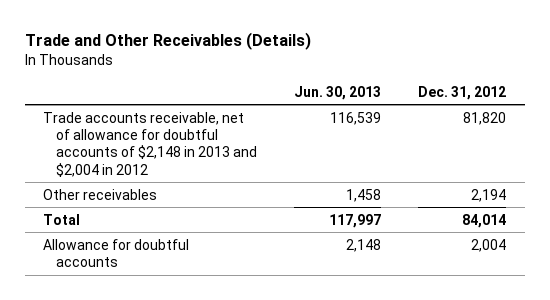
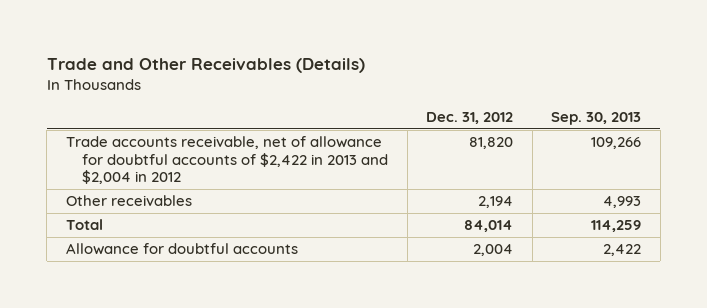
[293,85,381,100] Jun. 30, 2013 -> none
none -> [551,112,642,126] Sep. 30, 2013
[43,111,257,177] Trade accounts receivable, net of allowance for doubtful accounts of $2,148 in 2013 and $2,004 in 2012 -> [65,136,389,185] Trade accounts receivable, net of allowance for doubtful accounts of $2,422 in 2013 and $2,004 in 2012

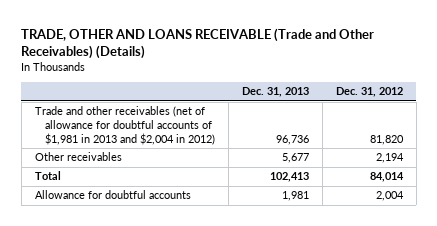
[46,58,365,74] Trade and Other Receivables (Details) -> [21,27,375,59] TRADE, OTHER AND LOANS RECEIVABLE (Trade and Other Receivables) (Details)
[551,112,642,126] Sep. 30, 2013 -> none
none -> [241,87,309,98] Dec. 31, 2013
[65,136,389,185] Trade accounts receivable, net of allowance for doubtful accounts of $2,422 in 2013 and $2,004 in 2012 -> [34,106,216,146] Trade and other receivables (net of allowance for doubtful accounts of $1,981 in 2013 and $2,004 in 2012)

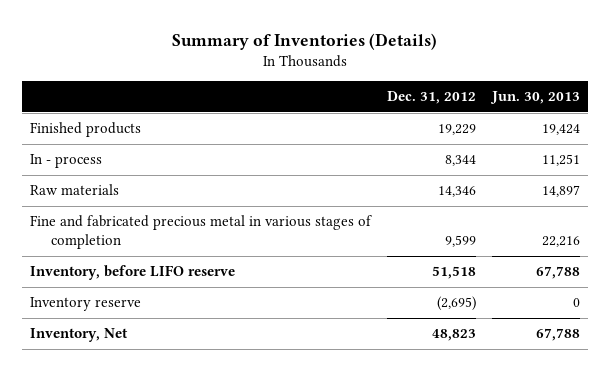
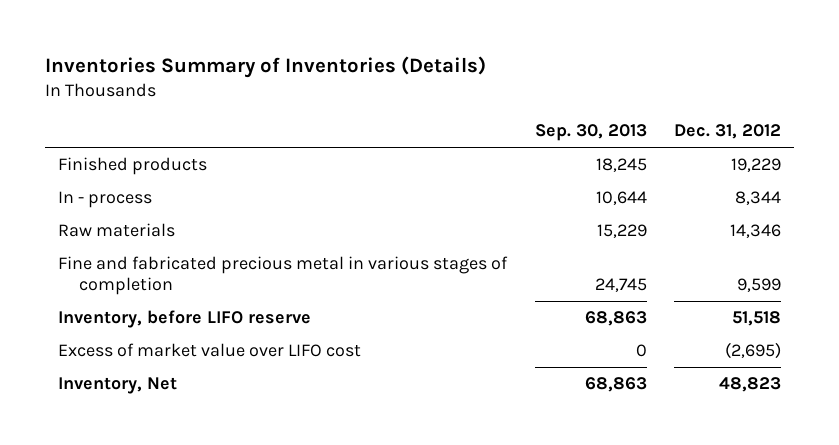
[171,32,437,50] Summary of Inventories (Details) -> [44,56,486,79] Inventories Summary of Inventories (Details)
[489,91,580,105] Jun. 30, 2013 -> none
none -> [534,124,647,142] Sep. 30, 2013
[30,297,142,312] Inventory reserve -> [58,343,362,358] Excess of market value over LIFO cost

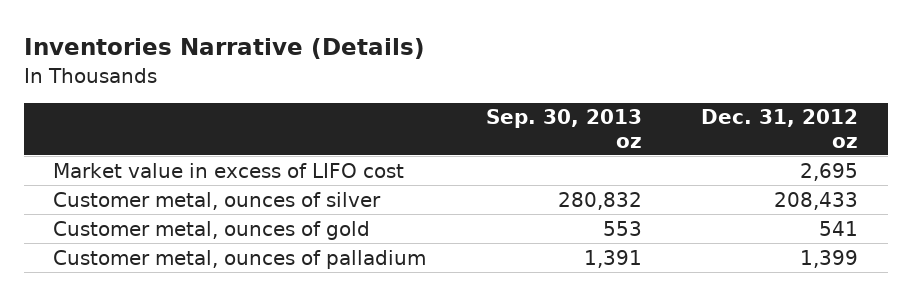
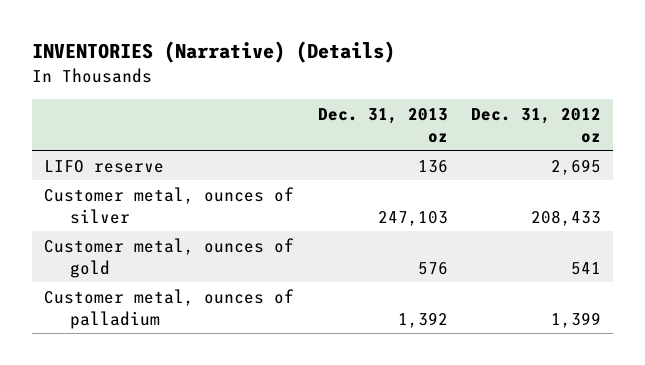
[23,38,425,60] Inventories Narrative (Details) -> [31,41,395,64] INVENTORIES (Narrative) (Details)
[485,109,642,148] Sep. 30, 2013 oz -> none
none -> [317,107,448,143] Dec. 31, 2013 oz
[53,162,405,178] Market value in excess of LIFO cost -> [43,159,164,173] LIFO reserve

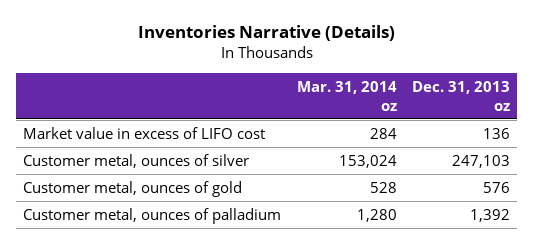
[31,41,395,64] INVENTORIES (Narrative) (Details) -> [137,25,395,42] Inventories Narrative (Details)
[471,107,602,143] Dec. 31, 2012 oz -> none
none -> [296,80,397,111] Mar. 31, 2014 oz
[43,159,164,173] LIFO reserve -> [23,126,266,139] Market value in excess of LIFO cost

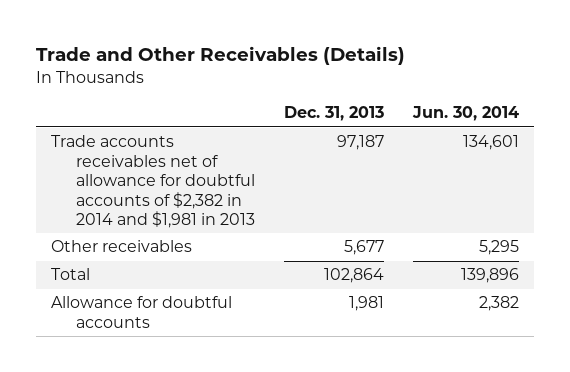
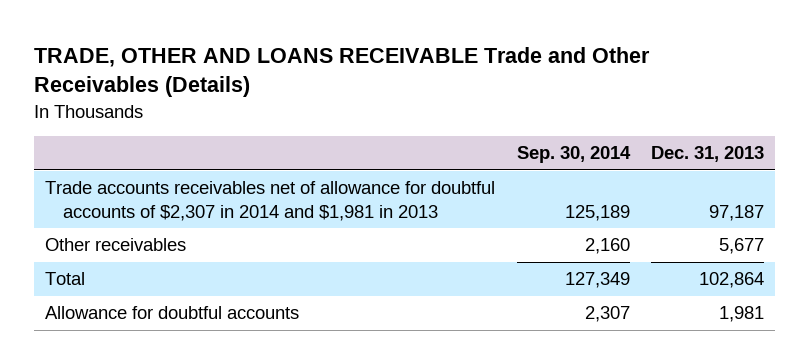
[36,46,406,66] Trade and Other Receivables (Details) -> [34,47,651,98] TRADE, OTHER AND LOANS RECEIVABLE Trade and Other Receivables (Details)
[412,106,520,122] Jun. 30, 2014 -> none
none -> [516,146,631,164] Sep. 30, 2014
[50,135,255,229] Trade accounts receivables net of allowance for doubtful accounts of $2,382 in 2014 and $1,981 in 2013 -> [45,181,496,221] Trade accounts receivables net of allowance for doubtful accounts of $2,307 in 2014 and $1,981 in 2013

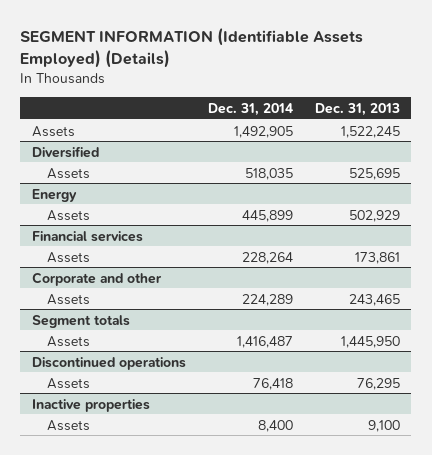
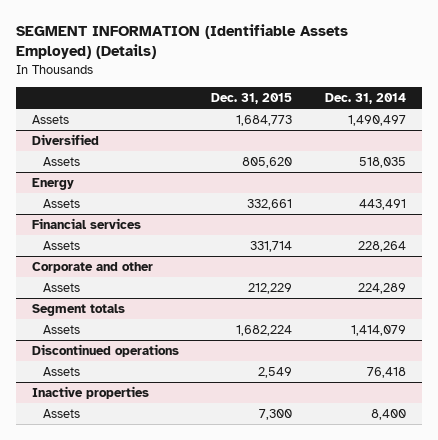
[315,102,401,116] Dec. 31, 2013 -> none
none -> [211,92,293,104] Dec. 31, 2015
[233,125,293,138] 1,492,905 -> [348,115,407,127] 1,490,497
[241,209,293,222] 445,899 -> [359,199,407,211] 443,491
[236,335,293,348] 1,416,487 -> [351,325,407,337] 1,414,079

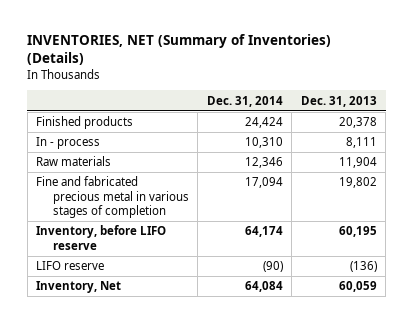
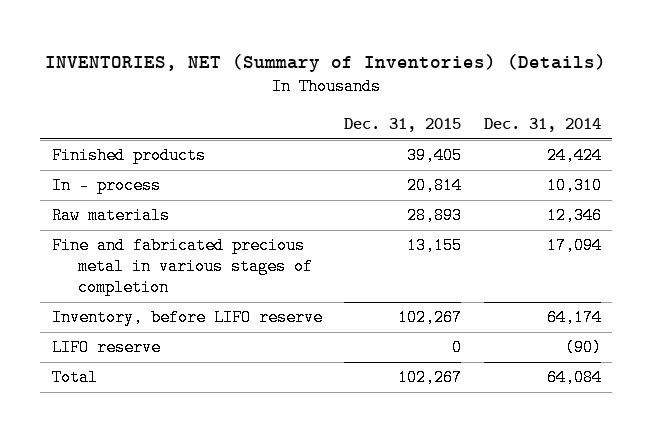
[300,95,377,107] Dec. 31, 2013 -> none
none -> [344,117,462,132] Dec. 31, 2015
[36,281,122,294] Inventory, Net -> [51,369,98,387] Total

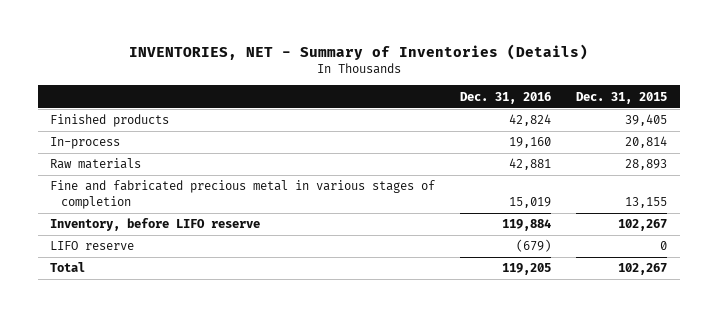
[45,53,607,72] INVENTORIES, NET (Summary of Inventories) (Details) -> [128,43,588,60] INVENTORIES, NET - Summary of Inventories (Details)
[483,117,601,132] Dec. 31, 2014 -> none
none -> [460,91,552,104] Dec. 31, 2016
[51,177,161,195] In - process -> [50,137,121,150] In-process

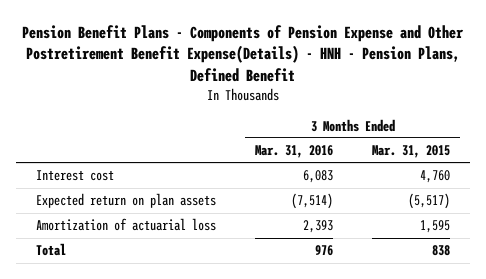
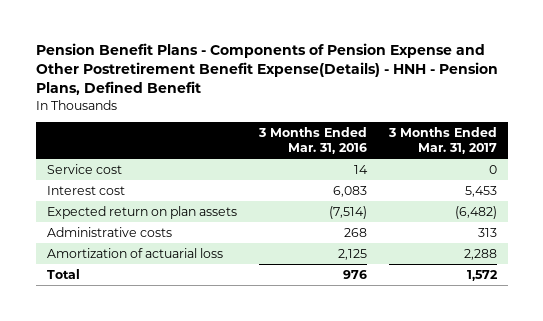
[372,145,451,159] Mar. 31, 2015 -> none
none -> [387,127,497,154] 3 Months Ended Mar. 31, 2017
none -> [46,163,122,174] Service cost
none -> [46,226,172,237] Administrative costs
[303,220,334,234] 2,393 -> [337,248,367,260] 2,125

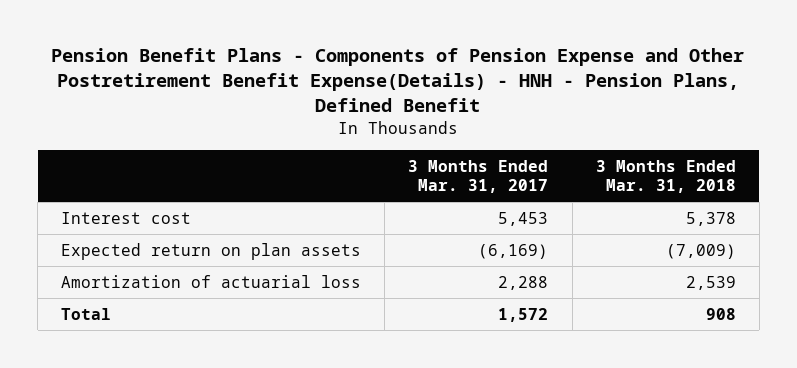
[257,127,367,154] 3 Months Ended Mar. 31, 2016 -> none
none -> [595,159,736,194] 3 Months Ended Mar. 31, 2018
[46,163,122,174] Service cost -> none
[46,226,172,237] Administrative costs -> none
[454,205,497,219] (6,482) -> [478,243,549,259] (6,169)

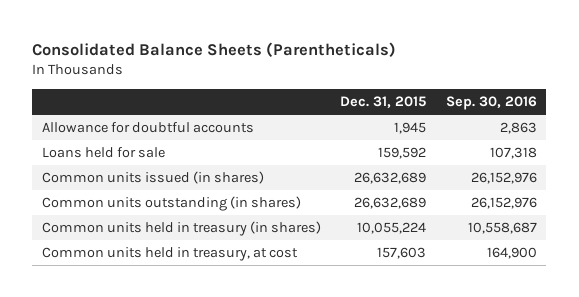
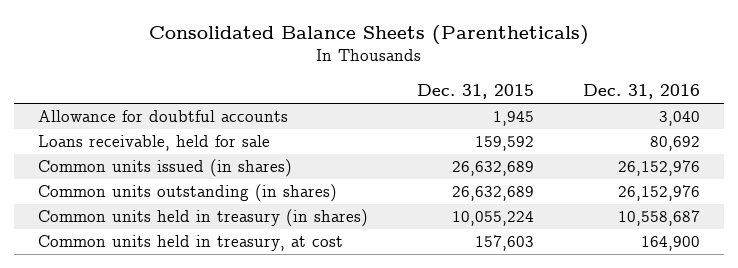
[445,96,537,111] Sep. 30, 2016 -> none
none -> [582,84,700,100] Dec. 31, 2016
[42,147,166,159] Loans held for sale -> [38,135,271,152] Loans receivable, held for sale

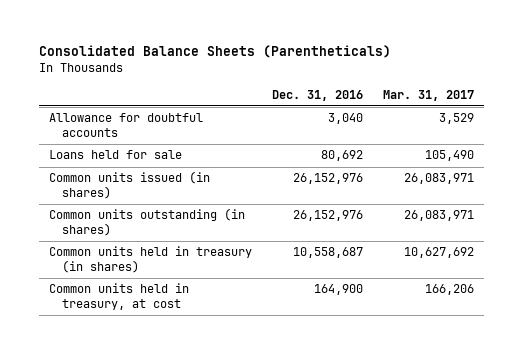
[416,84,534,100] Dec. 31, 2015 -> none
none -> [383,89,475,101] Mar. 31, 2017
[38,135,271,152] Loans receivable, held for sale -> [48,150,182,160] Loans held for sale

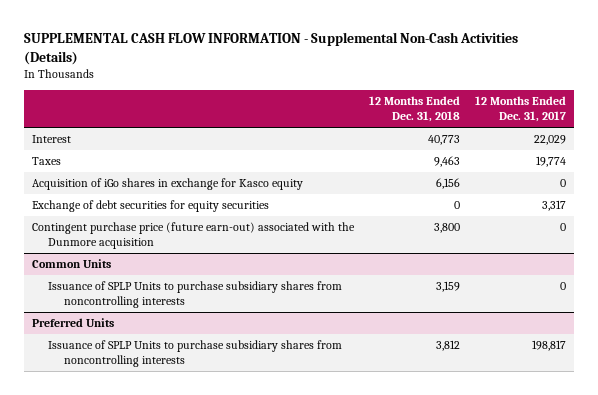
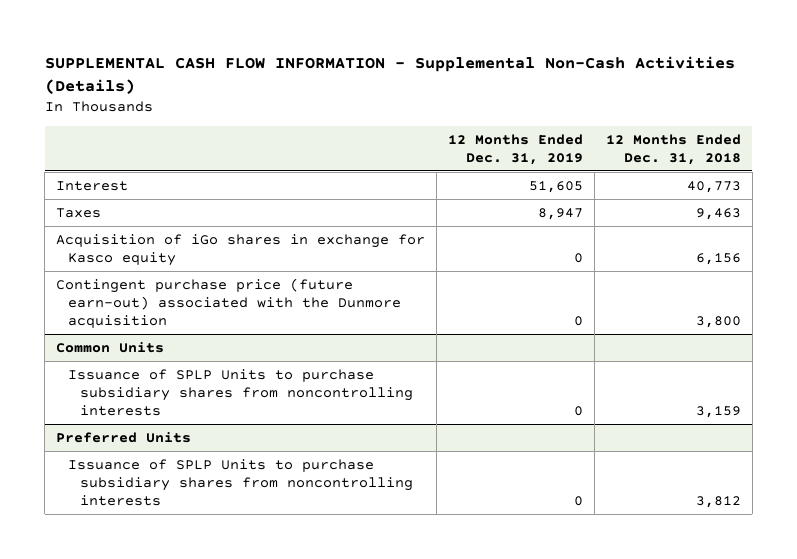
[475,96,567,123] 12 Months Ended Dec. 31, 2017 -> none
none -> [447,133,583,165] 12 Months Ended Dec. 31, 2019
[31,200,269,213] Exchange of debt securities for equity securities -> none

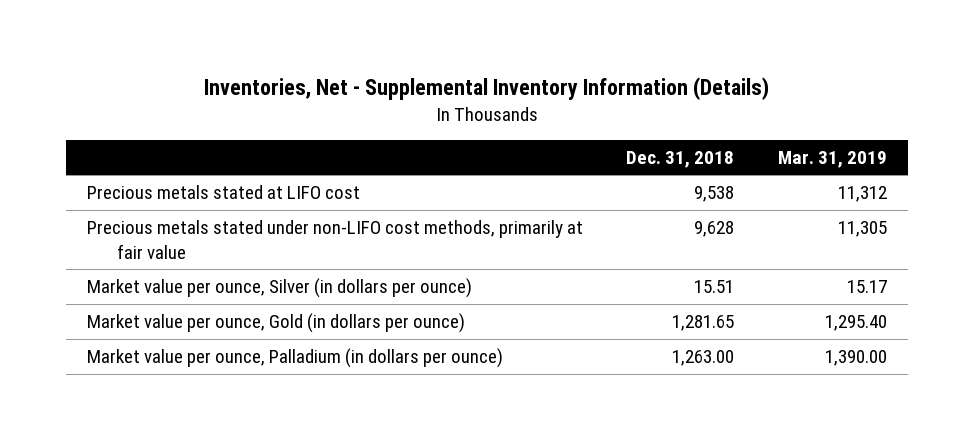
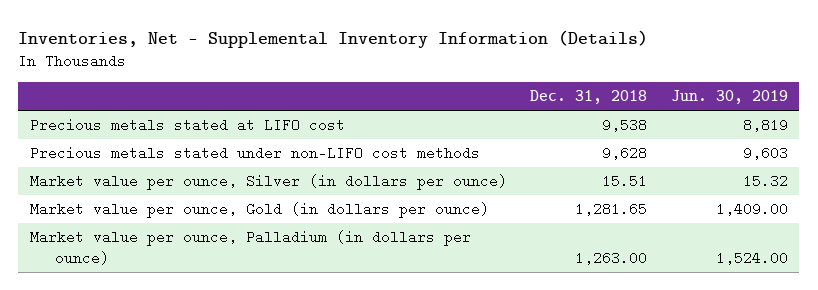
[777,150,887,168] Mar. 31, 2019 -> none
none -> [670,90,788,105] Jun. 30, 2019
[87,220,584,259] Precious metals stated under non-LIFO cost methods, primarily at fair value -> [29,145,480,160] Precious metals stated under non-LIFO cost methods

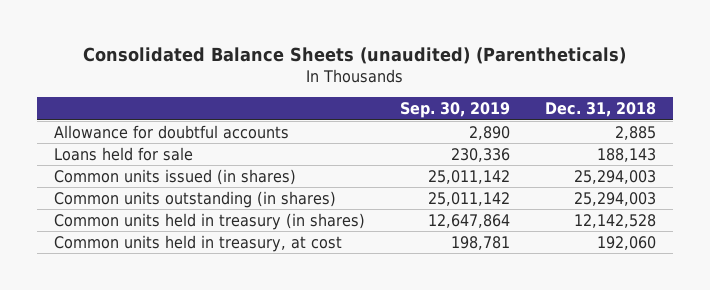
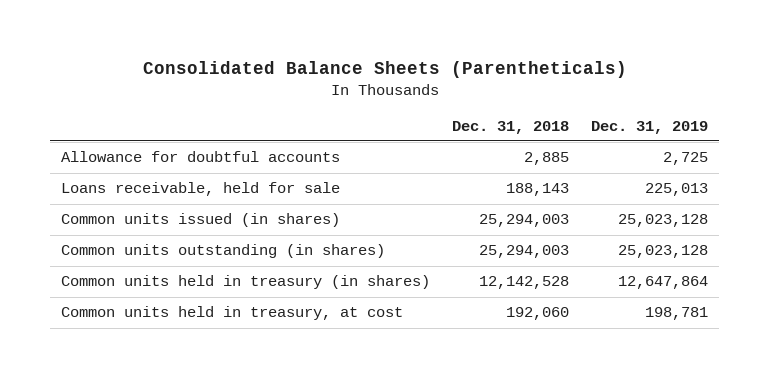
[82,46,626,64] Consolidated Balance Sheets (unaudited) (Parentheticals) -> [142,61,627,79] Consolidated Balance Sheets (Parentheticals)
[399,102,510,119] Sep. 30, 2019 -> none
none -> [591,120,709,134] Dec. 31, 2019
[54,146,194,161] Loans held for sale -> [61,182,341,197] Loans receivable, held for sale

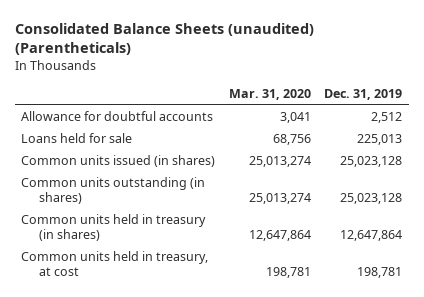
[142,61,627,79] Consolidated Balance Sheets (Parentheticals) -> [14,22,314,56] Consolidated Balance Sheets (unaudited) (Parentheticals)
[452,120,570,134] Dec. 31, 2018 -> none
none -> [228,88,311,100] Mar. 31, 2020
[663,152,709,166] 2,725 -> [371,111,403,123] 2,512
[61,182,341,197] Loans receivable, held for sale -> [21,132,133,143] Loans held for sale

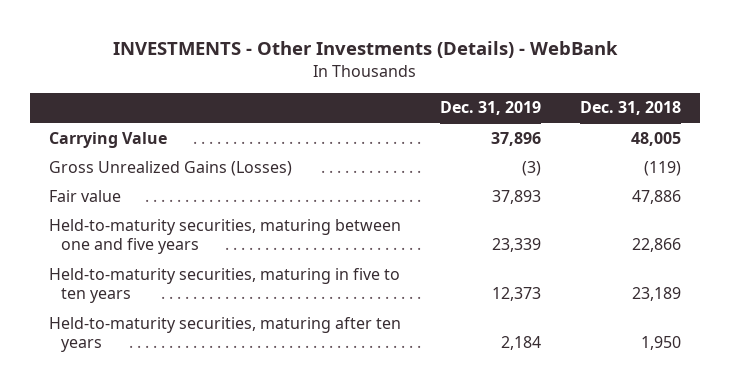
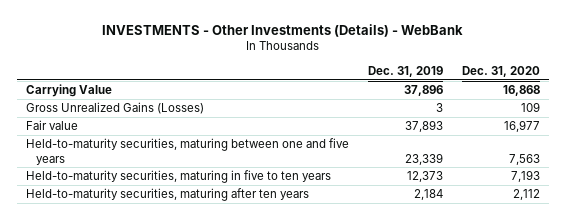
[580,101,682,116] Dec. 31, 2018 -> none
none -> [461,65,540,77] Dec. 31, 2020
[522,160,542,176] (3) -> [435,103,443,113] 3

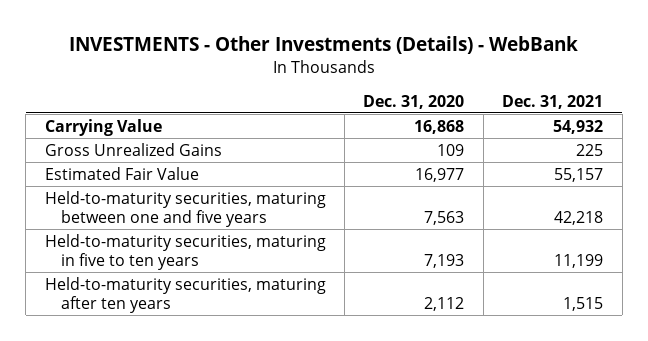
[367,65,443,77] Dec. 31, 2019 -> none
none -> [502,94,604,109] Dec. 31, 2021
[26,102,205,115] Gross Unrealized Gains (Losses) -> [44,142,222,156] Gross Unrealized Gains
[26,120,79,131] Fair value -> [44,166,199,180] Estimated Fair Value

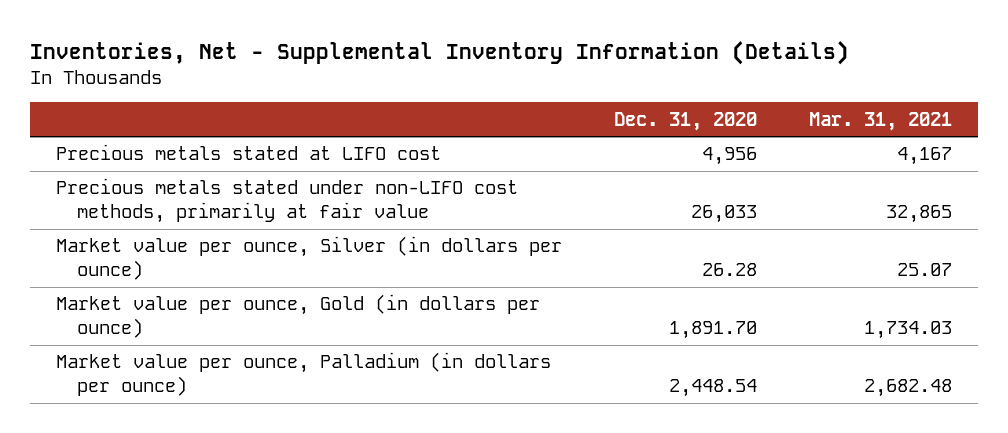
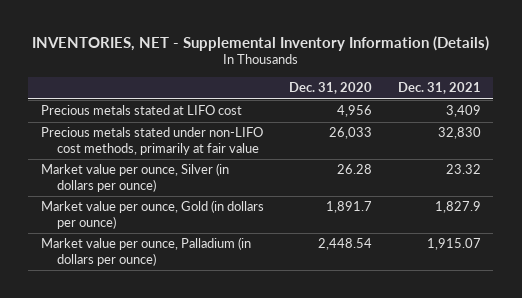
[30,41,850,66] Inventories, Net - Supplemental Inventory Information (Details) -> [31,35,489,51] INVENTORIES, NET - Supplemental Inventory Information (Details)
[809,111,953,131] Mar. 31, 2021 -> none
none -> [397,82,481,95] Dec. 31, 2021
[669,321,758,340] 1,891.70 -> [326,201,373,214] 1,891.7

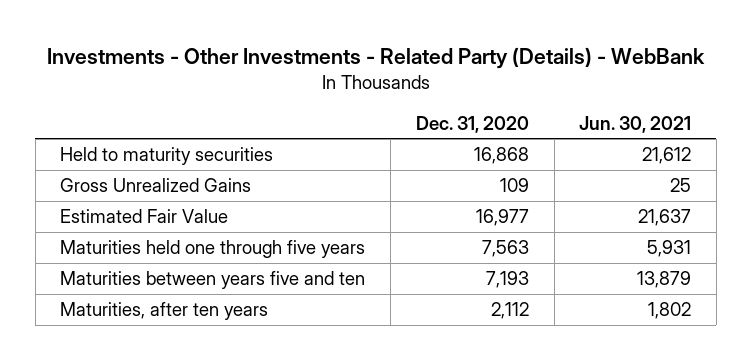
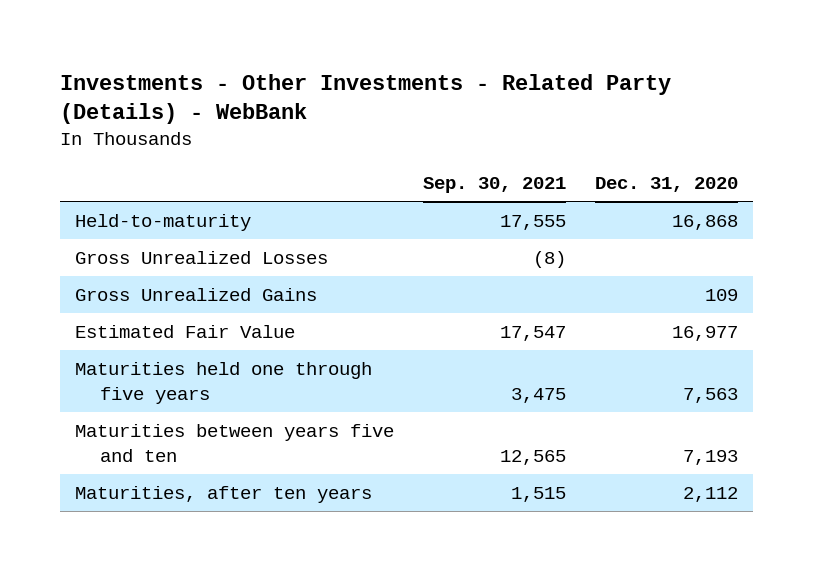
[579,115,692,133] Jun. 30, 2021 -> none
none -> [423,177,567,194] Sep. 30, 2021
[60,147,274,166] Held to maturity securities -> [74,213,251,231] Held-to-maturity
none -> [74,250,328,264] Gross Unrealized Losses

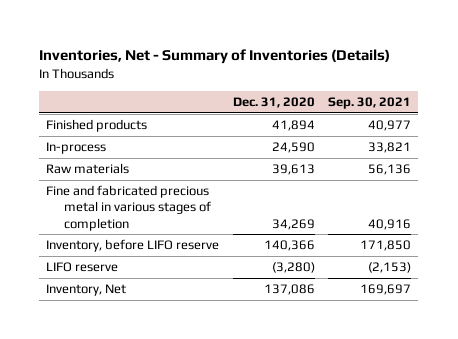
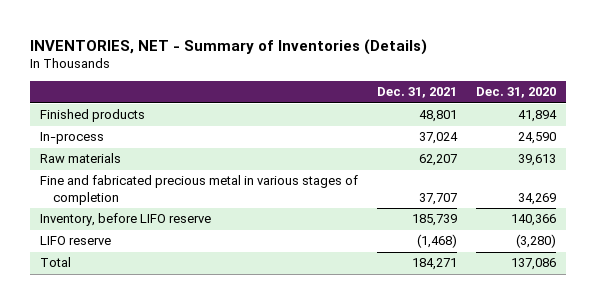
[39,48,391,64] Inventories, Net - Summary of Inventories (Details) -> [30,38,428,55] INVENTORIES, NET - Summary of Inventories (Details)
[328,97,412,110] Sep. 30, 2021 -> none
none -> [377,87,458,99] Dec. 31, 2021
[46,284,127,297] Inventory, Net -> [39,257,71,268] Total

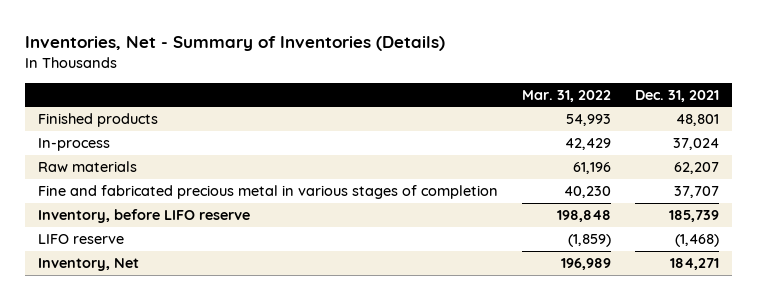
[30,38,428,55] INVENTORIES, NET - Summary of Inventories (Details) -> [25,36,446,52] Inventories, Net - Summary of Inventories (Details)
[476,87,557,99] Dec. 31, 2020 -> none
none -> [521,89,611,102] Mar. 31, 2022
[39,257,71,268] Total -> [37,257,139,271] Inventory, Net

